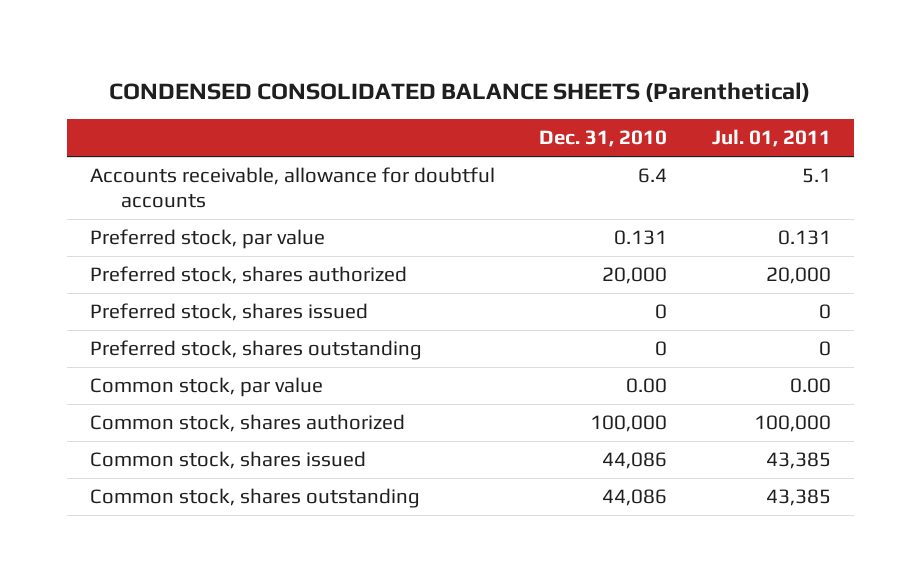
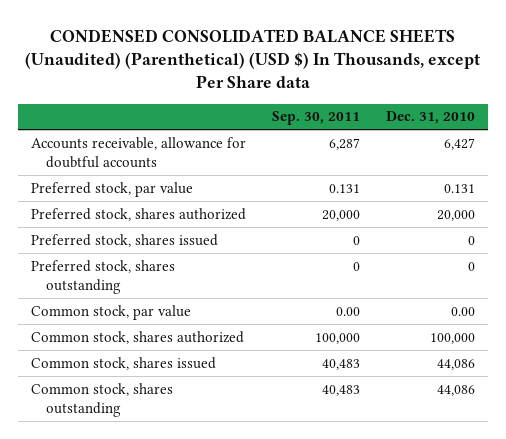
[109,81,811,102] CONDENSED CONSOLIDATED BALANCE SHEETS (Parenthetical) -> [24,28,480,89] CONDENSED CONSOLIDATED BALANCE SHEETS (Unaudited) (Parenthetical) (USD $) In Thousands, except Per Share data
[712,129,832,148] Jul. 01, 2011 -> none
none -> [271,111,360,126] Sep. 30, 2011
[638,168,668,184] 6.4 -> [443,137,475,150] 6,427

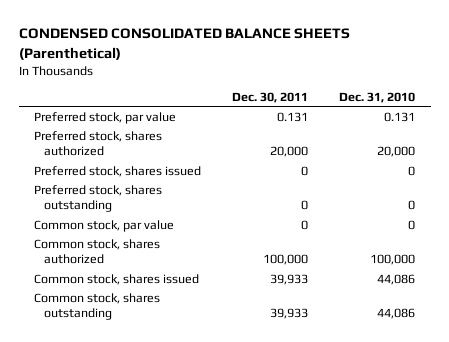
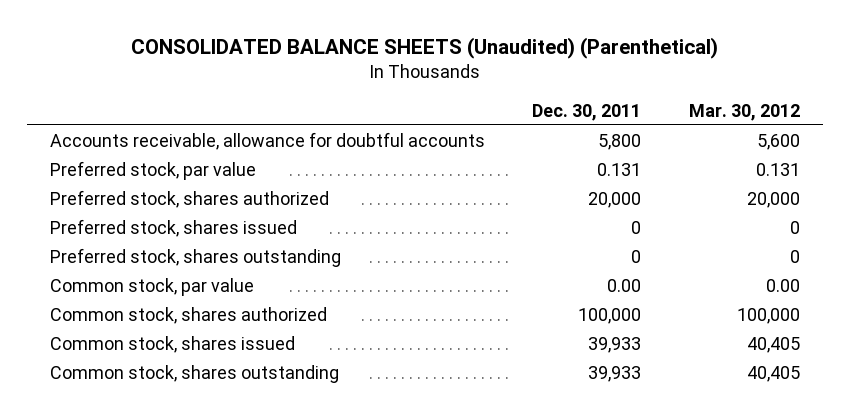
[18,28,350,60] CONDENSED CONSOLIDATED BALANCE SHEETS (Parenthetical) -> [130,37,718,60] CONSOLIDATED BALANCE SHEETS (Unaudited) (Parenthetical)
[339,91,416,103] Dec. 31, 2010 -> none
none -> [688,103,800,121] Mar. 30, 2012
none -> [50,131,486,150] Accounts receivable, allowance for doubtful accounts
[301,219,309,230] 0 -> [607,278,642,292] 0.00

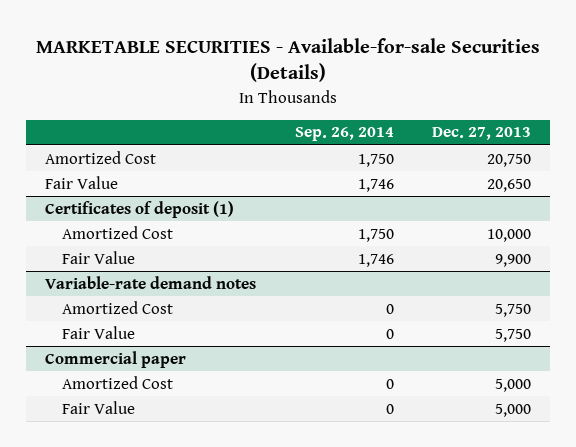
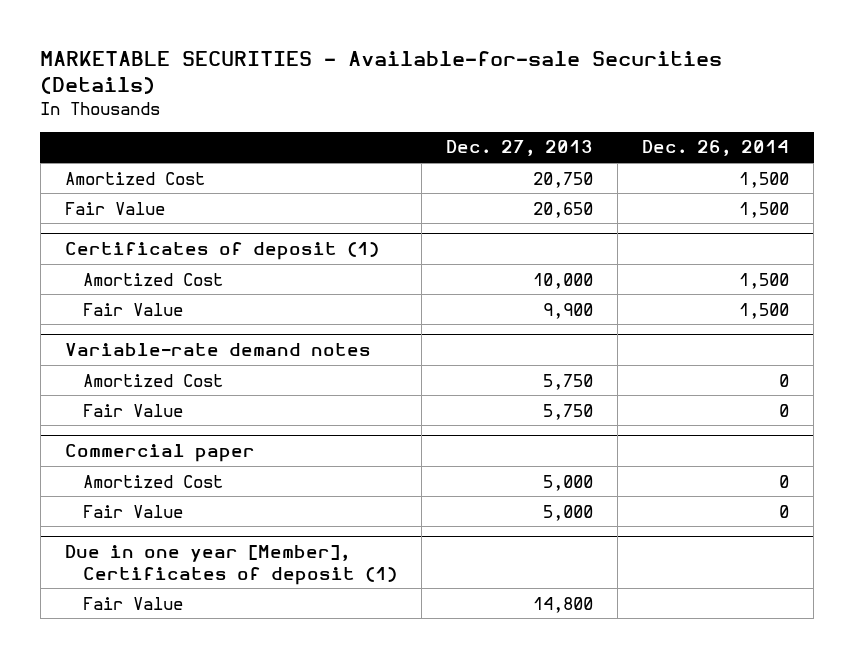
[294,127,394,142] Sep. 26, 2014 -> none
none -> [642,140,790,157] Dec. 26, 2014
none -> [64,545,398,585] Due in one year [Member], Certificates of deposit (1)
none -> [83,596,184,610] Fair Value

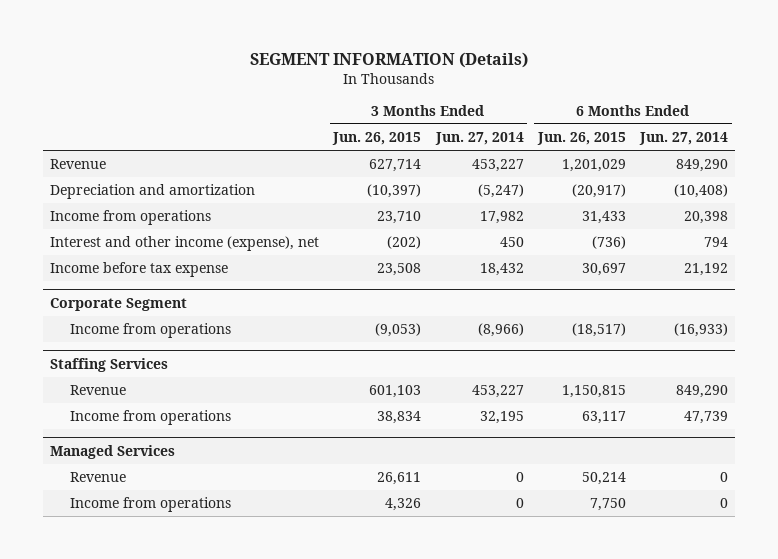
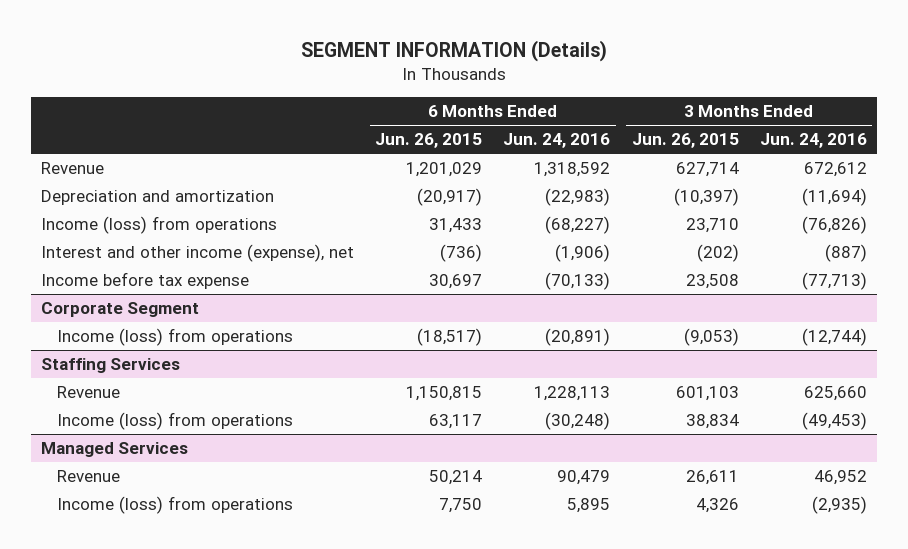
[434,132,524,146] Jun. 27, 2014 -> none
[639,132,729,146] Jun. 27, 2014 -> none
none -> [503,133,611,149] Jun. 24, 2016
none -> [759,133,867,149] Jun. 24, 2016
[50,210,212,226] Income from operations -> [41,216,278,235] Income (loss) from operations
[70,323,232,339] Income from operations -> [56,328,293,347] Income (loss) from operations
[70,410,232,426] Income from operations -> [56,412,293,431] Income (loss) from operations
[70,497,232,513] Income from operations -> [56,496,293,515] Income (loss) from operations

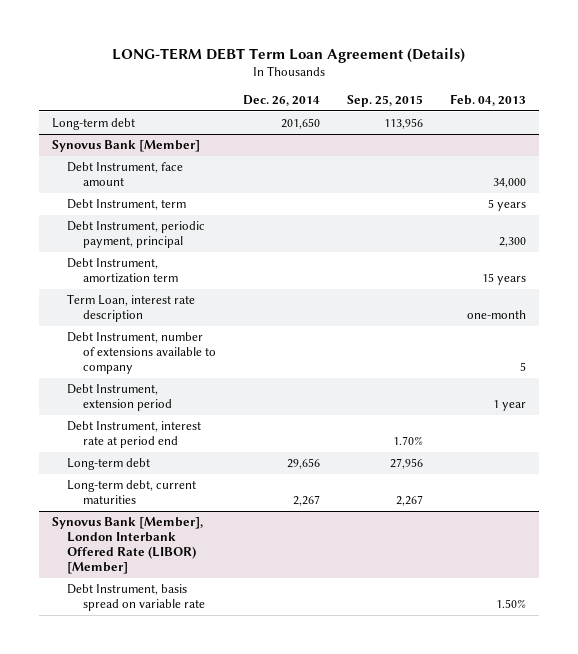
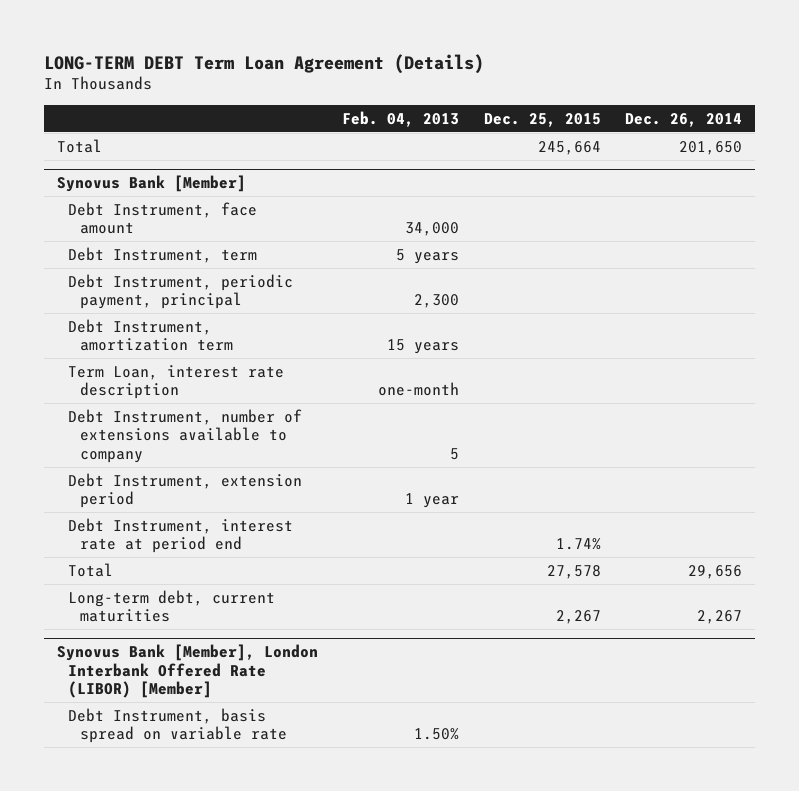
[346,95,423,108] Sep. 25, 2015 -> none
none -> [483,112,601,127] Dec. 25, 2015
[52,118,136,131] Long-term debt -> [56,138,102,153] Total
[67,458,151,471] Long-term debt -> [68,562,114,577] Total

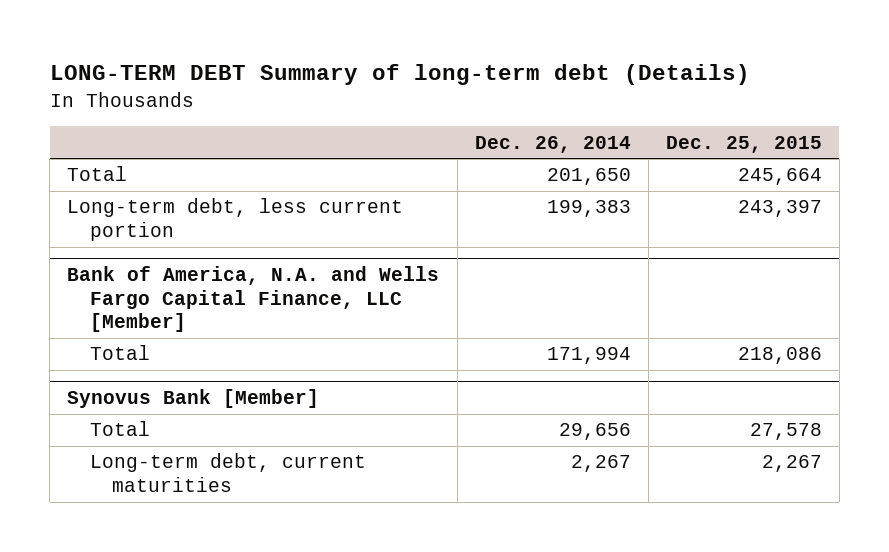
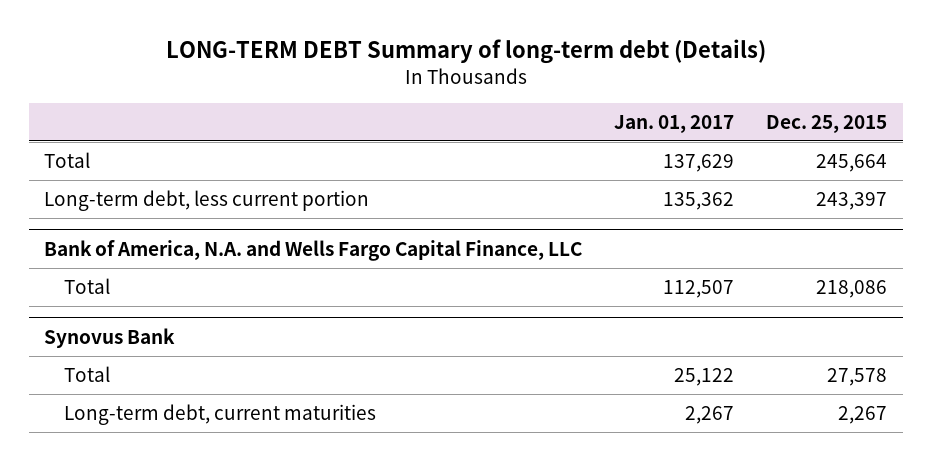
[474,135,631,153] Dec. 26, 2014 -> none
none -> [614,114,735,133] Jan. 01, 2017
[67,266,440,333] Bank of America, N.A. and Wells Fargo Capital Finance, LLC [Member] -> [44,239,583,261] Bank of America, N.A. and Wells Fargo Capital Finance, LLC
[67,389,320,409] Synovus Bank [Member] -> [44,327,176,348] Synovus Bank

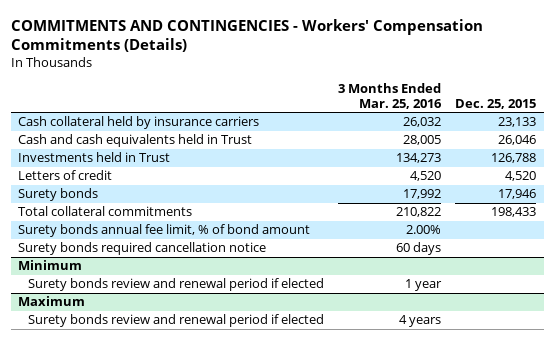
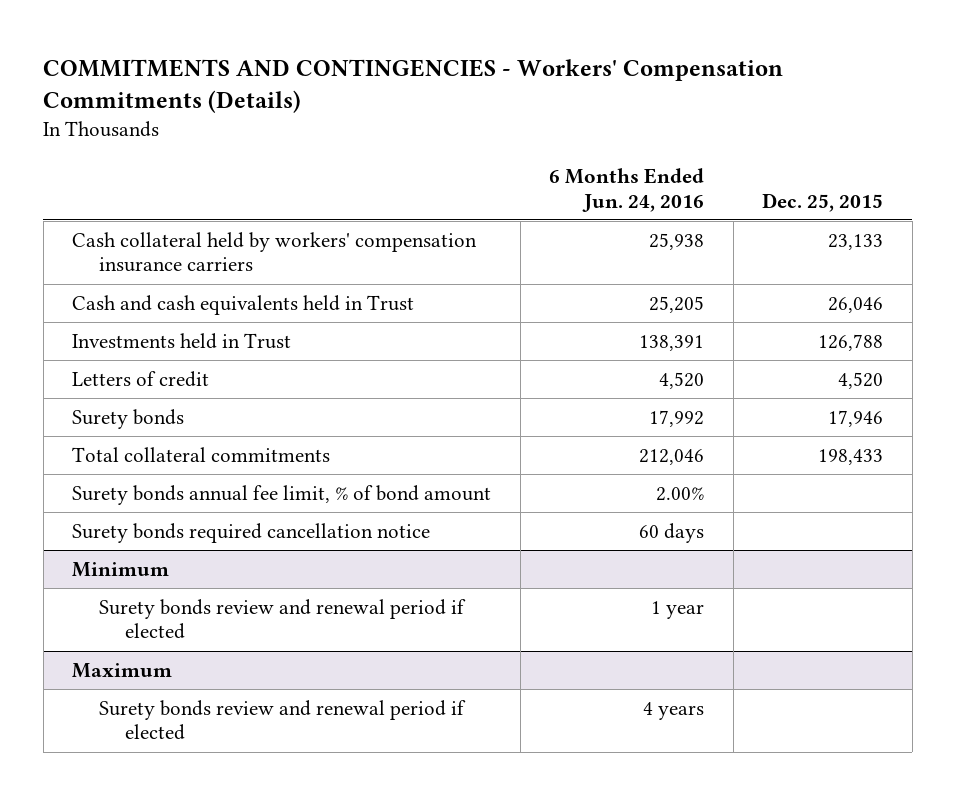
[338,83,443,109] 3 Months Ended Mar. 25, 2016 -> none
none -> [549,168,705,212] 6 Months Ended Jun. 24, 2016
[18,116,260,130] Cash collateral held by insurance carriers -> [72,231,478,273] Cash collateral held by workers' compensation insurance carriers

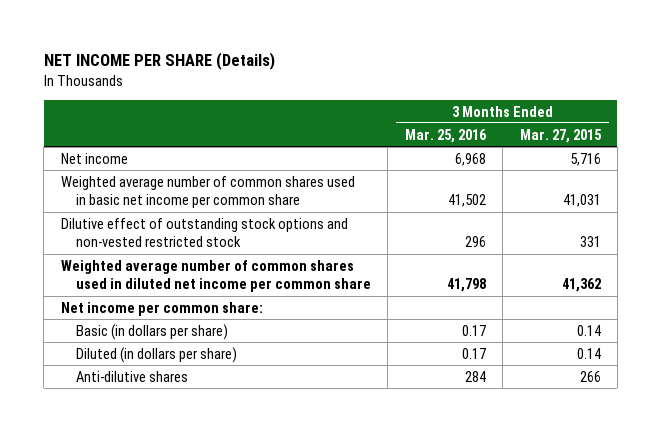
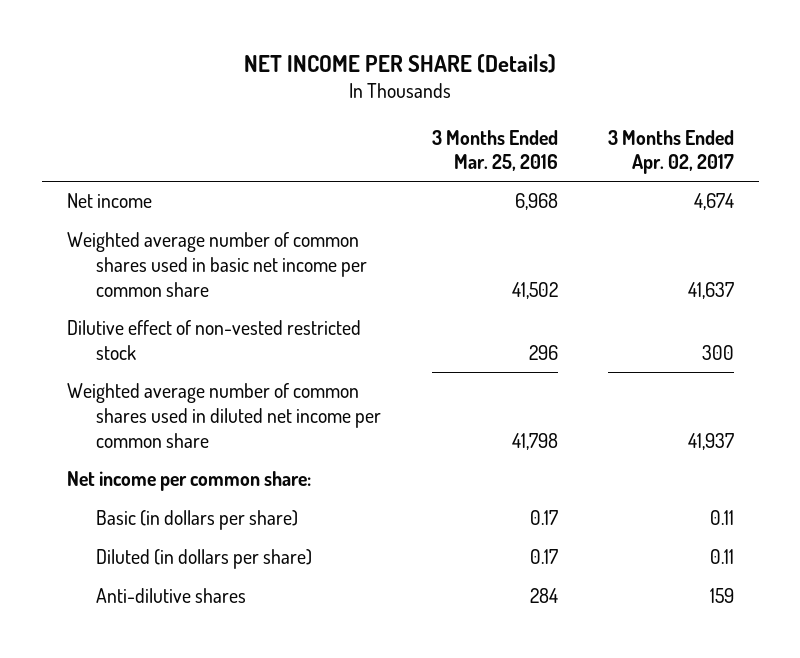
[519,128,602,143] Mar. 27, 2015 -> none
none -> [607,129,734,175] 3 Months Ended Apr. 02, 2017
[60,217,348,248] Dilutive effect of outstanding stock options and non-vested restricted stock -> [66,320,361,361] Dilutive effect of non-vested restricted stock

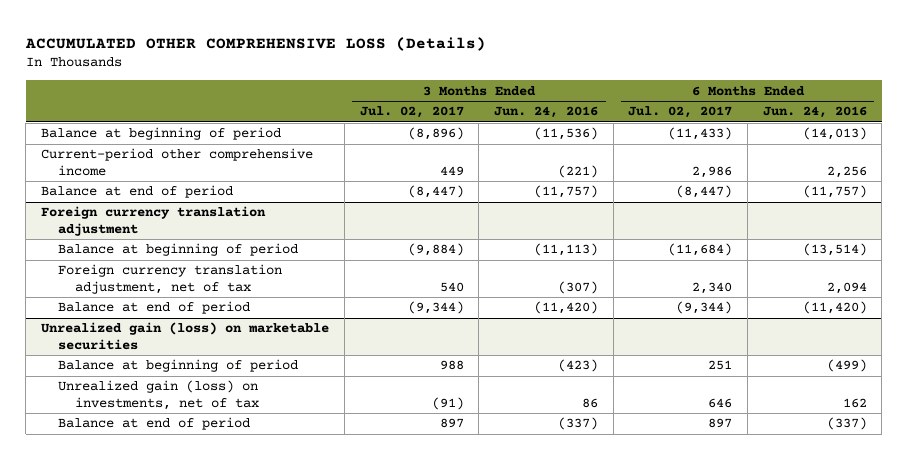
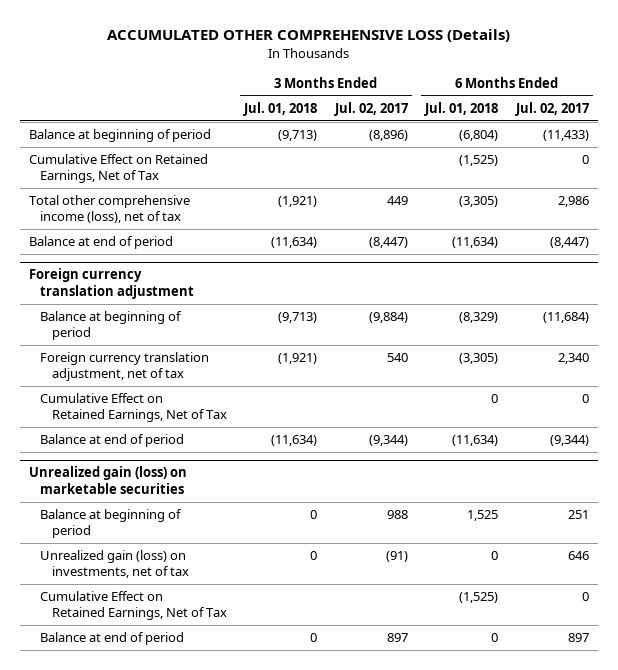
[493,106,598,119] Jun. 24, 2016 -> none
[762,106,867,119] Jun. 24, 2016 -> none
none -> [243,101,318,116] Jul. 01, 2018
none -> [424,101,499,116] Jul. 01, 2018
none -> [29,154,209,184] Cumulative Effect on Retained Earnings, Net of Tax
[41,148,314,176] Current-period other comprehensive income -> [29,195,191,224] Total other comprehensive income (loss), net of tax
none -> [40,393,227,423] Cumulative Effect on Retained Earnings, Net of Tax
none -> [40,591,227,621] Cumulative Effect on Retained Earnings, Net of Tax

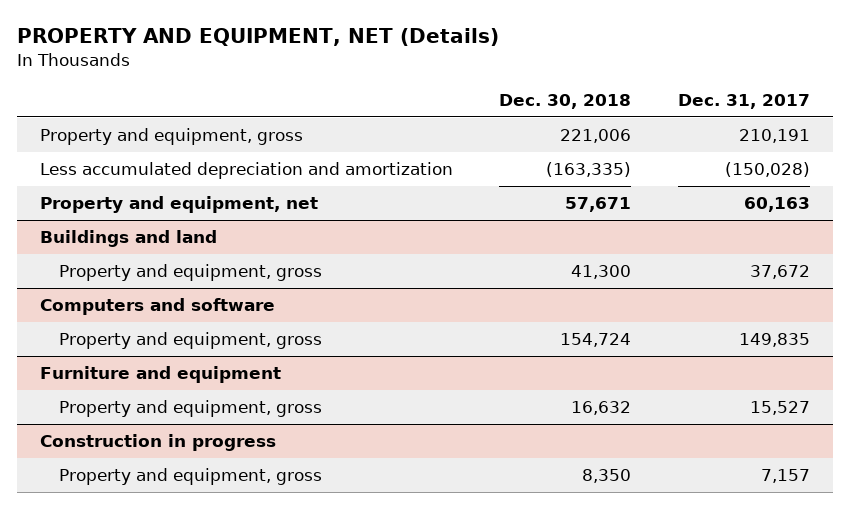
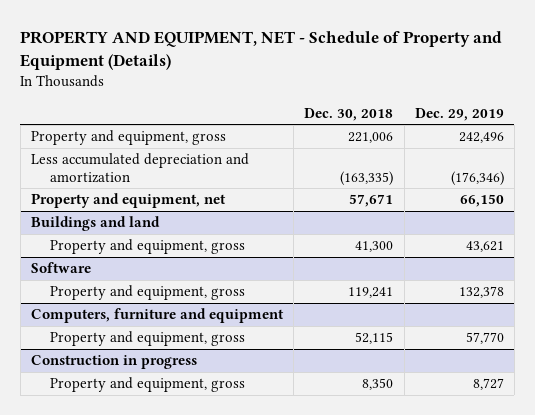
[16,27,499,46] PROPERTY AND EQUIPMENT, NET (Details) -> [20,31,503,71] PROPERTY AND EQUIPMENT, NET - Schedule of Property and Equipment (Details)
[677,94,810,110] Dec. 31, 2017 -> none
none -> [414,107,504,121] Dec. 29, 2019
[39,297,275,315] Computers and software -> [30,262,91,274] Software
[560,332,632,347] 154,724 -> [348,287,394,299] 119,241
[39,365,281,383] Furniture and equipment -> [30,308,284,324] Computers, furniture and equipment
[571,400,632,415] 16,632 -> [355,332,394,345] 52,115

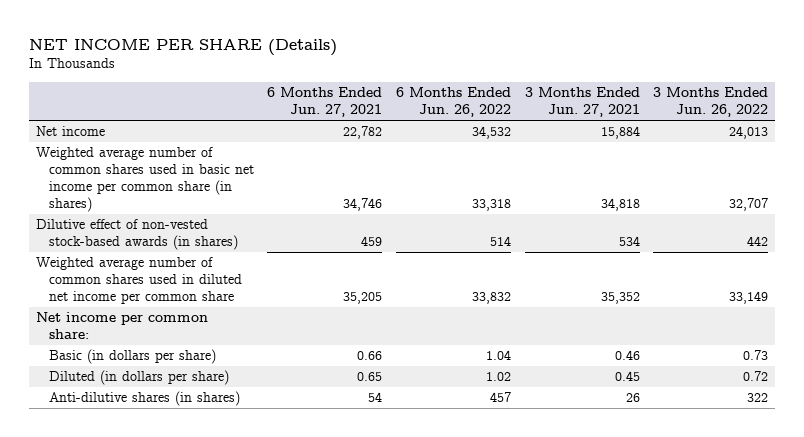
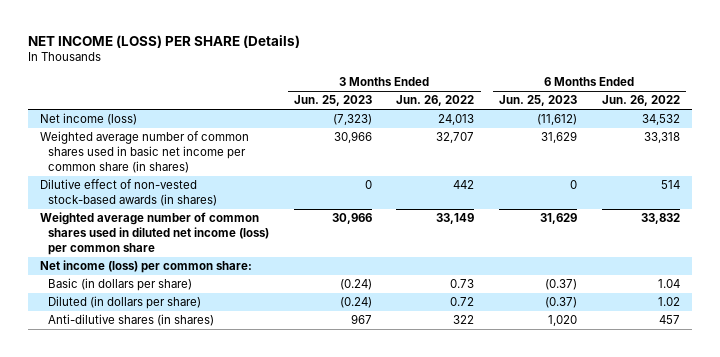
[29,39,338,57] NET INCOME PER SHARE (Details) -> [27,34,300,48] NET INCOME (LOSS) PER SHARE (Details)
[267,87,383,118] 6 Months Ended Jun. 27, 2021 -> none
[524,87,640,118] 3 Months Ended Jun. 27, 2021 -> none
none -> [293,95,372,107] Jun. 25, 2023
none -> [499,95,578,107] Jun. 25, 2023
[36,126,106,137] Net income -> [40,113,138,126] Net income (loss)
[36,257,242,305] Weighted average number of common shares used in diluted net income per common share -> [40,212,270,255] Weighted average number of common shares used in diluted net income (loss) per common share
[36,312,209,340] Net income per common share: -> [40,260,253,274] Net income (loss) per common share:

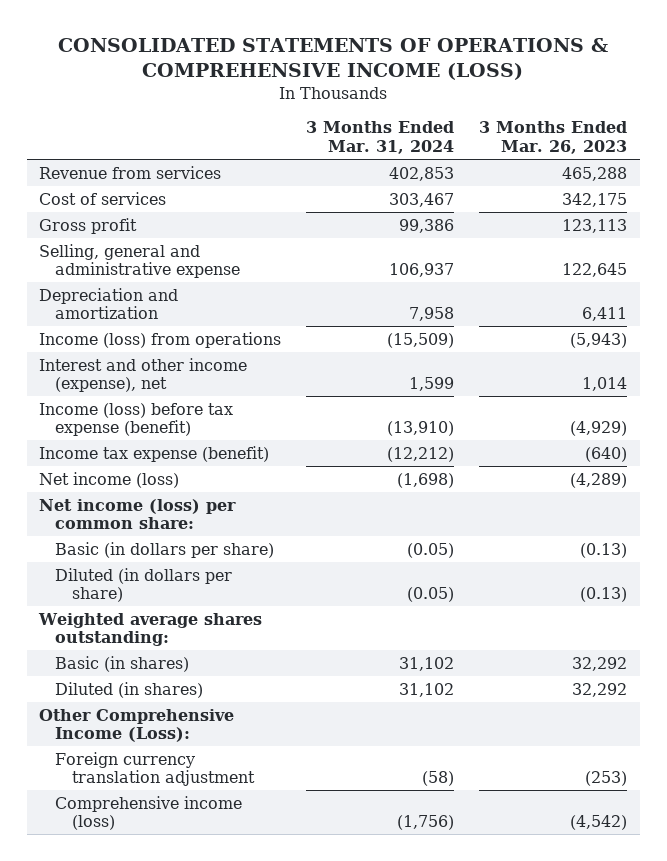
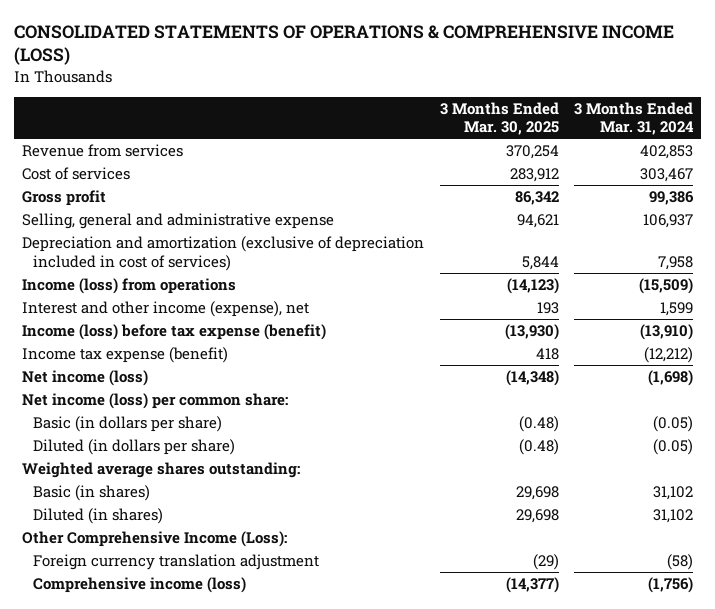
[479,121,628,155] 3 Months Ended Mar. 26, 2023 -> none
none -> [439,101,559,136] 3 Months Ended Mar. 30, 2025
[39,287,179,320] Depreciation and amortization -> [22,236,425,271] Depreciation and amortization (exclusive of depreciation included in cost of services)

